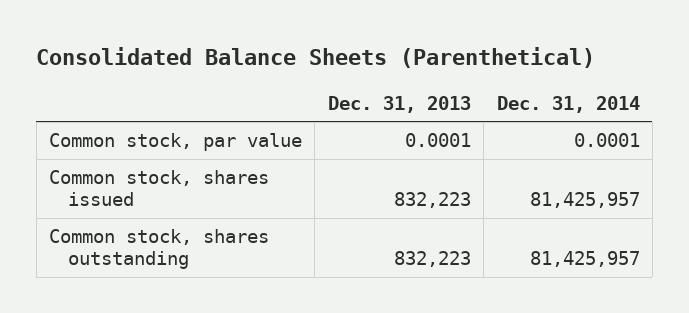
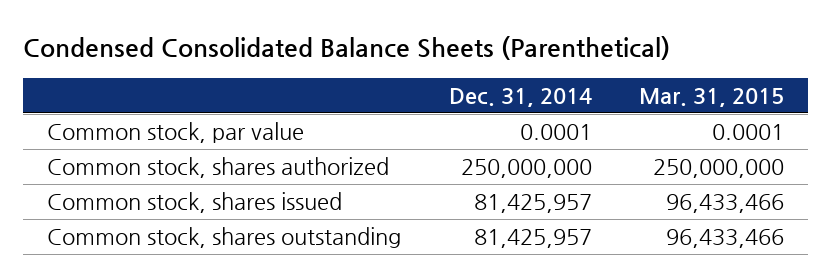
[36,47,596,69] Consolidated Balance Sheets (Parenthetical) -> [23,36,671,61] Condensed Consolidated Balance Sheets (Parenthetical)
[327,95,471,113] Dec. 31, 2013 -> none
none -> [639,87,785,107] Mar. 31, 2015
none -> [47,156,390,178] Common stock, shares authorized

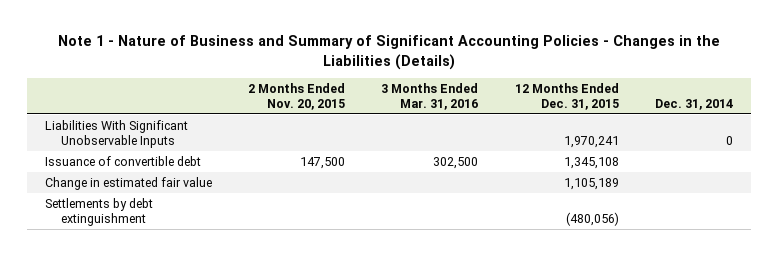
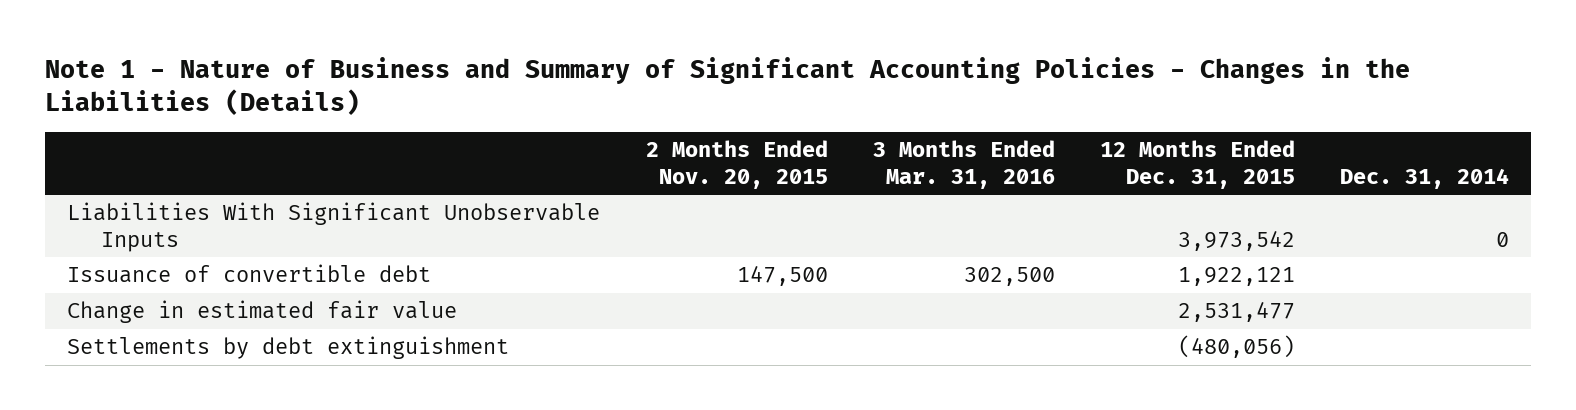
[563,135,619,148] 1,970,241 -> [1177,230,1295,251] 3,973,542
[563,156,619,169] 1,345,108 -> [1177,267,1295,287] 1,922,121
[563,177,619,190] 1,105,189 -> [1177,302,1295,323] 2,531,477

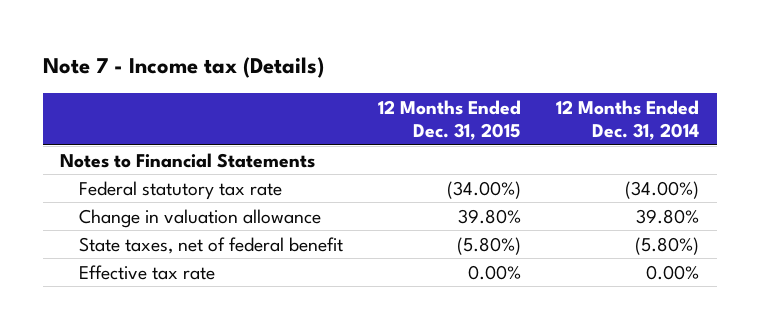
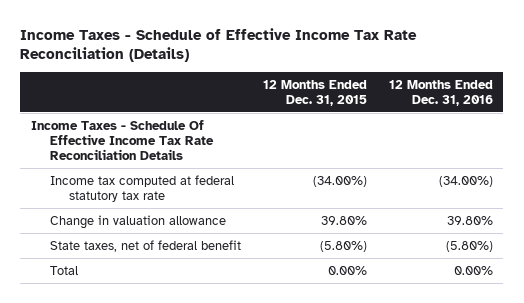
[42,57,324,79] Note 7 - Income tax (Details) -> [20,27,418,63] Income Taxes - Schedule of Effective Income Tax Rate Reconciliation (Details)
[556,99,700,141] 12 Months Ended Dec. 31, 2014 -> none
none -> [388,79,493,106] 12 Months Ended Dec. 31, 2016
[60,152,316,168] Notes to Financial Statements -> none
none -> [31,119,215,161] Income Taxes - Schedule Of Effective Income Tax Rate Reconciliation Details
[78,180,282,200] Federal statutory tax rate -> [50,174,235,202] Income tax computed at federal statutory tax rate
[78,264,215,280] Effective tax rate -> [50,265,79,275] Total

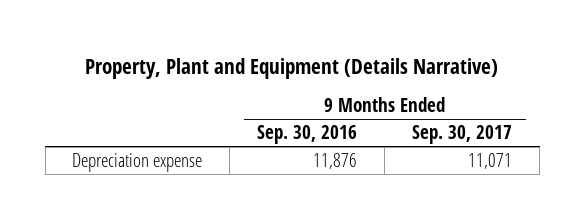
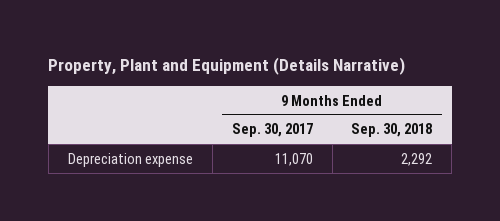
[257,125,358,145] Sep. 30, 2016 -> none
none -> [351,123,433,138] Sep. 30, 2018
[468,153,513,170] 11,071 -> [274,152,313,166] 11,070

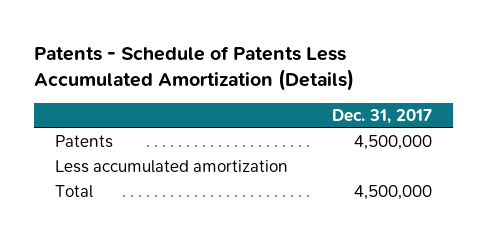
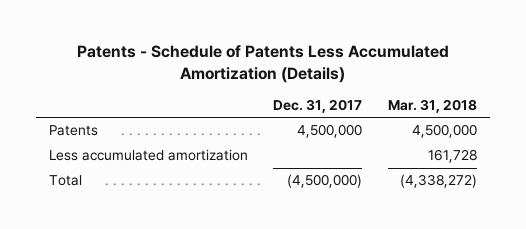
none -> [388,98,478,113] Mar. 31, 2018
[353,185,432,201] 4,500,000 -> [287,174,363,189] (4,500,000)

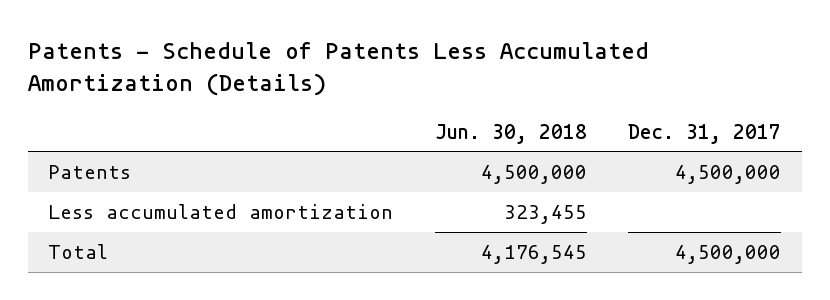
[388,98,478,113] Mar. 31, 2018 -> none
none -> [434,123,587,144] Jun. 30, 2018
[287,174,363,189] (4,500,000) -> [675,244,782,264] 4,500,000

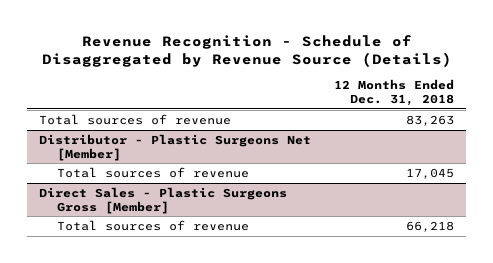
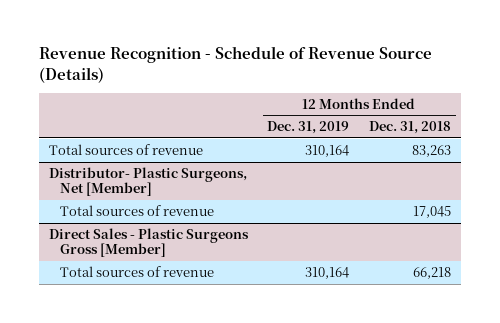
[41,34,452,67] Revenue Recognition - Schedule of Disaggregated by Revenue Source (Details) -> [39,46,433,83] Revenue Recognition - Schedule of Revenue Source (Details)
none -> [267,121,350,135] Dec. 31, 2019
[38,134,311,161] Distributor - Plastic Surgeons Net [Member] -> [48,167,247,197] Distributor- Plastic Surgeons, Net [Member]

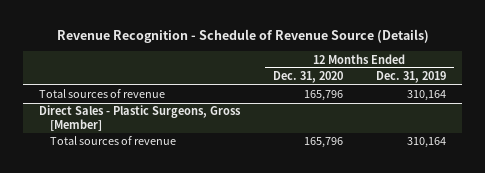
[369,121,452,135] Dec. 31, 2018 -> none
none -> [273,71,344,84] Dec. 31, 2020
[48,167,247,197] Distributor- Plastic Surgeons, Net [Member] -> none
[59,205,214,217] Total sources of revenue -> none
[48,228,249,258] Direct Sales - Plastic Surgeons Gross [Member] -> [39,105,242,131] Direct Sales - Plastic Surgeons, Gross [Member]

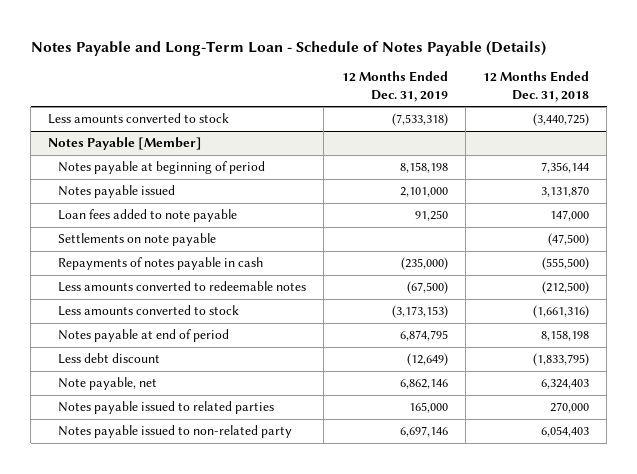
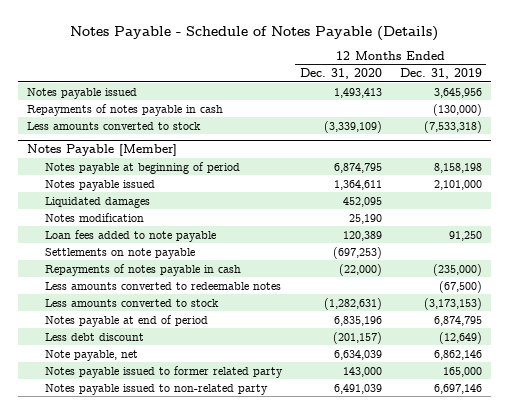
[30,40,546,56] Notes Payable and Long-Term Loan - Schedule of Notes Payable (Details) -> [70,25,439,41] Notes Payable - Schedule of Notes Payable (Details)
[483,71,590,102] 12 Months Ended Dec. 31, 2018 -> none
none -> [299,68,382,80] Dec. 31, 2020
none -> [26,87,137,99] Notes payable issued
none -> [26,103,223,116] Repayments of notes payable in cash
none -> [44,196,150,208] Liquidated damages
none -> [44,212,144,222] Notes modification
[58,401,275,415] Notes payable issued to related parties -> [44,365,283,378] Notes payable issued to former related party

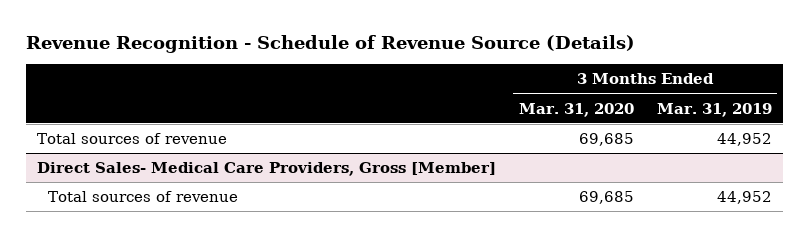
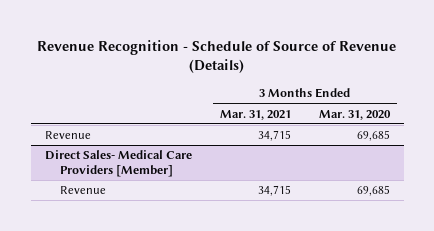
[25,35,635,54] Revenue Recognition - Schedule of Revenue Source (Details) -> [37,39,397,74] Revenue Recognition - Schedule of Source of Revenue (Details)
[656,102,772,117] Mar. 31, 2019 -> none
none -> [219,109,291,120] Mar. 31, 2021
[37,133,228,145] Total sources of revenue -> [44,131,91,140] Revenue
[37,162,497,177] Direct Sales- Medical Care Providers, Gross [Member] -> [44,150,192,178] Direct Sales- Medical Care Providers [Member]
[48,191,239,203] Total sources of revenue -> [60,186,107,195] Revenue

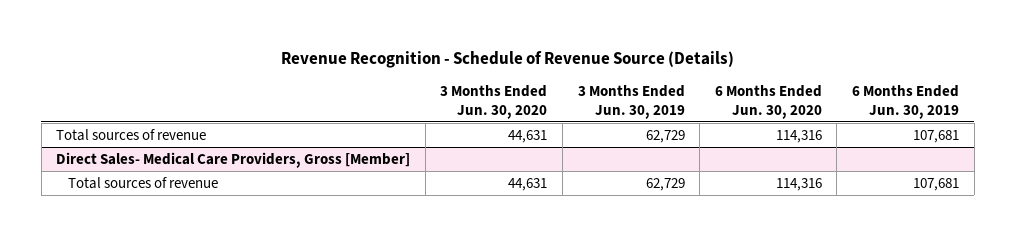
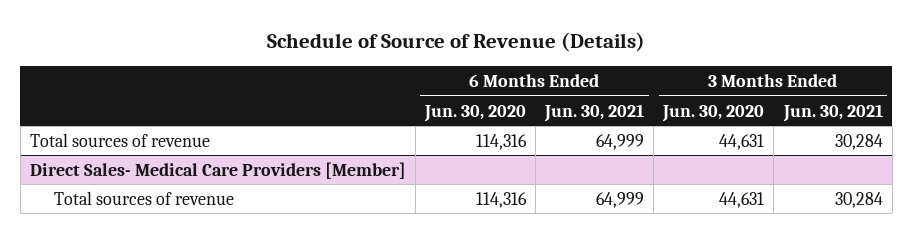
[280,50,734,68] Revenue Recognition - Schedule of Revenue Source (Details) -> [267,32,646,53] Schedule of Source of Revenue (Details)
[577,84,685,119] 3 Months Ended Jun. 30, 2019 -> none
[851,84,959,119] 6 Months Ended Jun. 30, 2019 -> none
none -> [544,103,645,122] Jun. 30, 2021
none -> [782,103,883,122] Jun. 30, 2021
[56,152,411,169] Direct Sales- Medical Care Providers, Gross [Member] -> [29,161,406,179] Direct Sales- Medical Care Providers [Member]

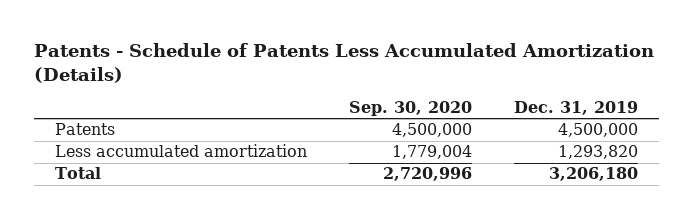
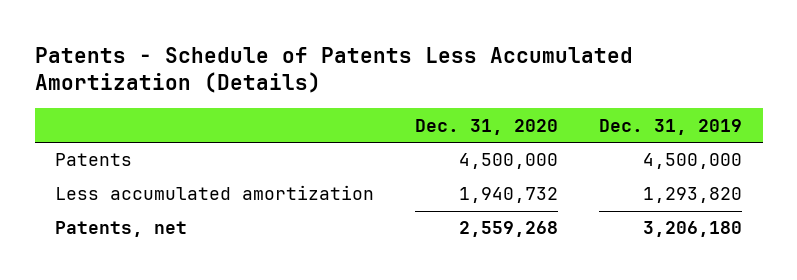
[348,100,472,116] Sep. 30, 2020 -> none
none -> [415,118,559,135] Dec. 31, 2020
[54,167,101,180] Total -> [55,221,188,238] Patents, net

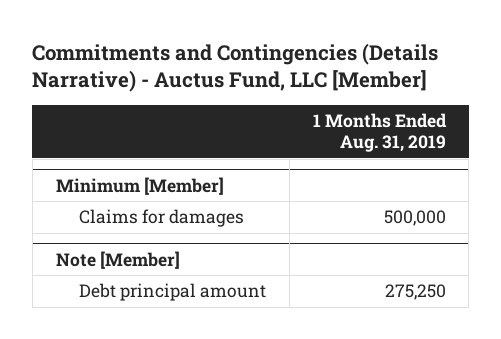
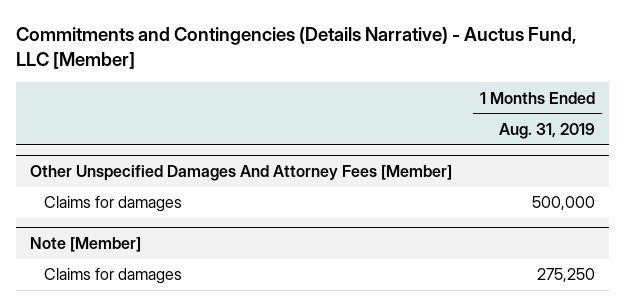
[55,176,224,195] Minimum [Member] -> [30,165,453,182] Other Unspecified Damages And Attorney Fees [Member]
[79,283,267,302] Debt principal amount -> [44,268,183,285] Claims for damages

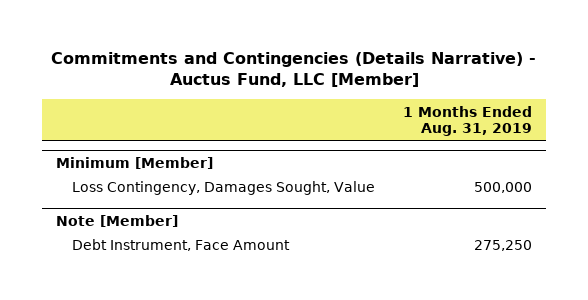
[30,165,453,182] Other Unspecified Damages And Attorney Fees [Member] -> [56,156,214,169] Minimum [Member]
[44,196,183,213] Claims for damages -> [71,181,375,196] Loss Contingency, Damages Sought, Value
[44,268,183,285] Claims for damages -> [71,239,290,252] Debt Instrument, Face Amount

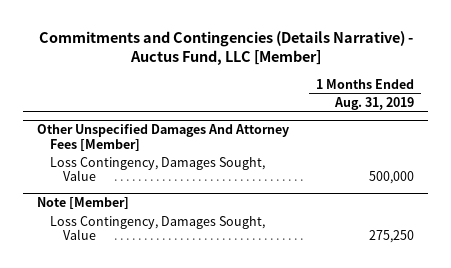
[56,156,214,169] Minimum [Member] -> [36,124,289,151] Other Unspecified Damages And Attorney Fees [Member]
[71,239,290,252] Debt Instrument, Face Amount -> [49,215,265,241] Loss Contingency, Damages Sought, Value

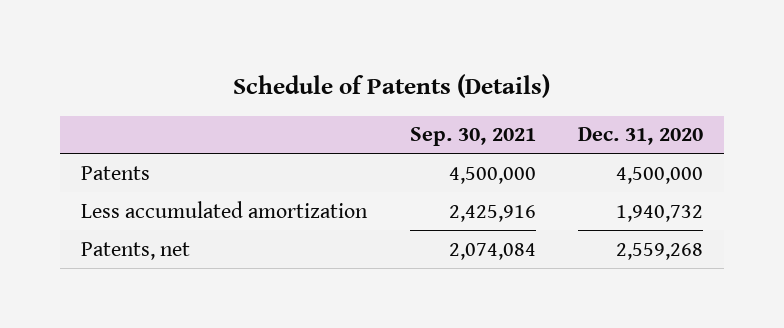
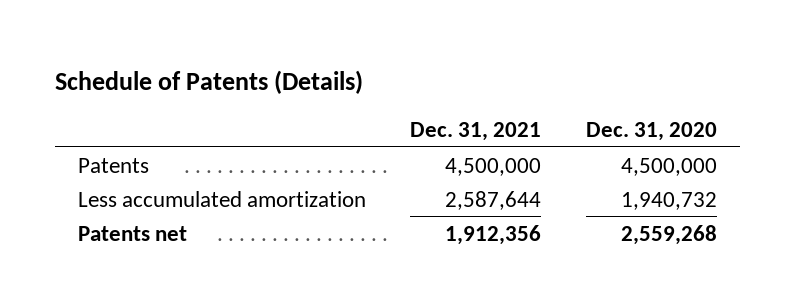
[409,127,536,147] Sep. 30, 2021 -> none
none -> [410,121,542,141] Dec. 31, 2021
[81,241,191,260] Patents, net -> [77,225,187,241] Patents net

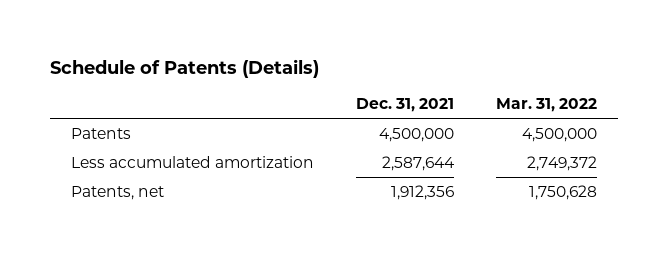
[586,121,718,141] Dec. 31, 2020 -> none
none -> [496,98,598,113] Mar. 31, 2022
[77,225,187,241] Patents net -> [70,185,164,200] Patents, net

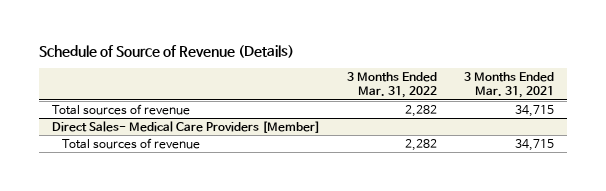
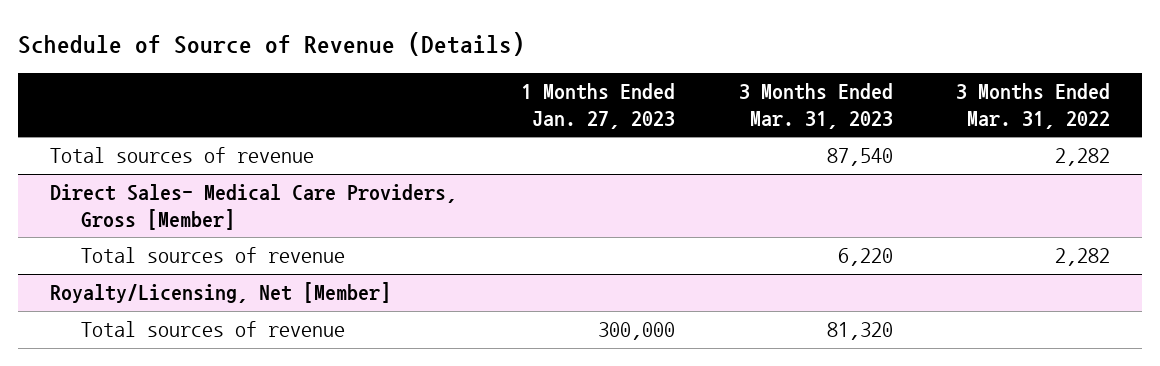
[463,71,554,98] 3 Months Ended Mar. 31, 2021 -> none
none -> [520,83,675,129] 1 Months Ended Jan. 27, 2023
none -> [738,83,893,129] 3 Months Ended Mar. 31, 2023
[52,120,321,133] Direct Sales- Medical Care Providers [Member] -> [50,184,458,230] Direct Sales- Medical Care Providers, Gross [Member]
none -> [50,282,392,304] Royalty/Licensing, Net [Member]
none -> [81,321,346,338] Total sources of revenue

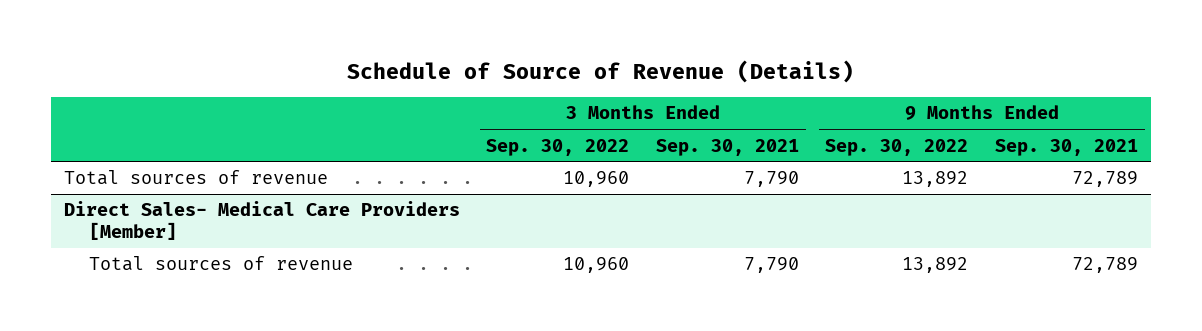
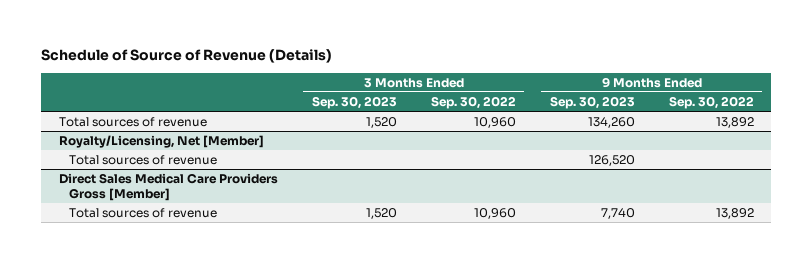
[655,138,799,156] Sep. 30, 2021 -> none
[994,138,1138,156] Sep. 30, 2021 -> none
none -> [311,96,397,110] Sep. 30, 2023
none -> [549,96,635,110] Sep. 30, 2023
none -> [58,135,264,149] Royalty/Licensing, Net [Member]
none -> [68,155,217,166] Total sources of revenue
[63,201,460,241] Direct Sales- Medical Care Providers [Member] -> [58,173,278,201] Direct Sales Medical Care Providers Gross [Member]

